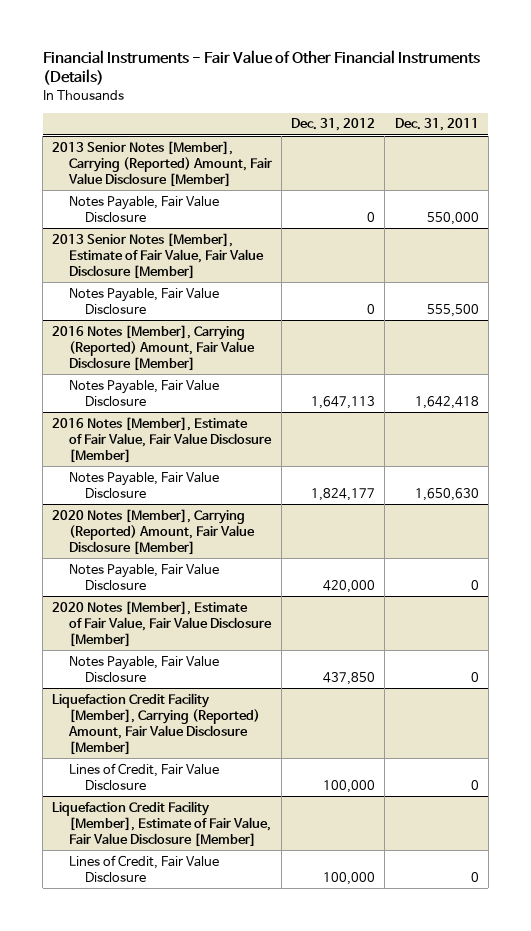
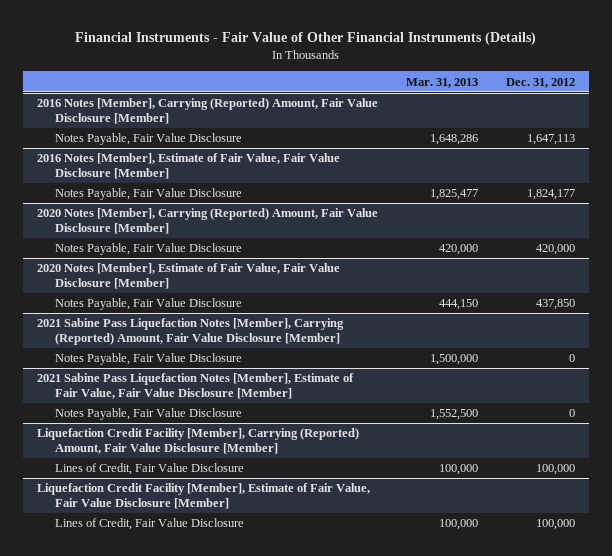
[394,118,479,132] Dec. 31, 2011 -> none
none -> [405,77,478,88] Mar. 31, 2013
[52,140,272,187] 2013 Senior Notes [Member], Carrying (Reported) Amount, Fair Value Disclosure [Member] -> none
[68,195,219,223] Notes Payable, Fair Value Disclosure -> none
[52,232,264,279] 2013 Senior Notes [Member], Estimate of Fair Value, Fair Value Disclosure [Member] -> none
[68,287,219,315] Notes Payable, Fair Value Disclosure -> none
none -> [37,318,345,346] 2021 Sabine Pass Liquefaction Notes [Member], Carrying (Reported) Amount, Fair Value Disclosure [Member]
none -> [54,353,242,366] Notes Payable, Fair Value Disclosure
none -> [37,373,355,400] 2021 Sabine Pass Liquefaction Notes [Member], Estimate of Fair Value, Fair Value Disclosure [Member]
none -> [54,408,242,421] Notes Payable, Fair Value Disclosure

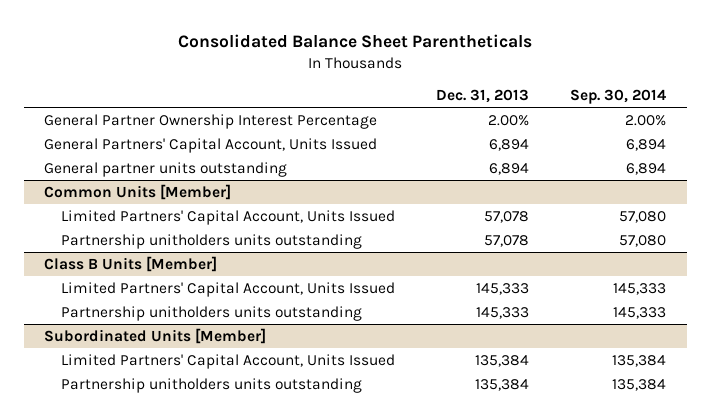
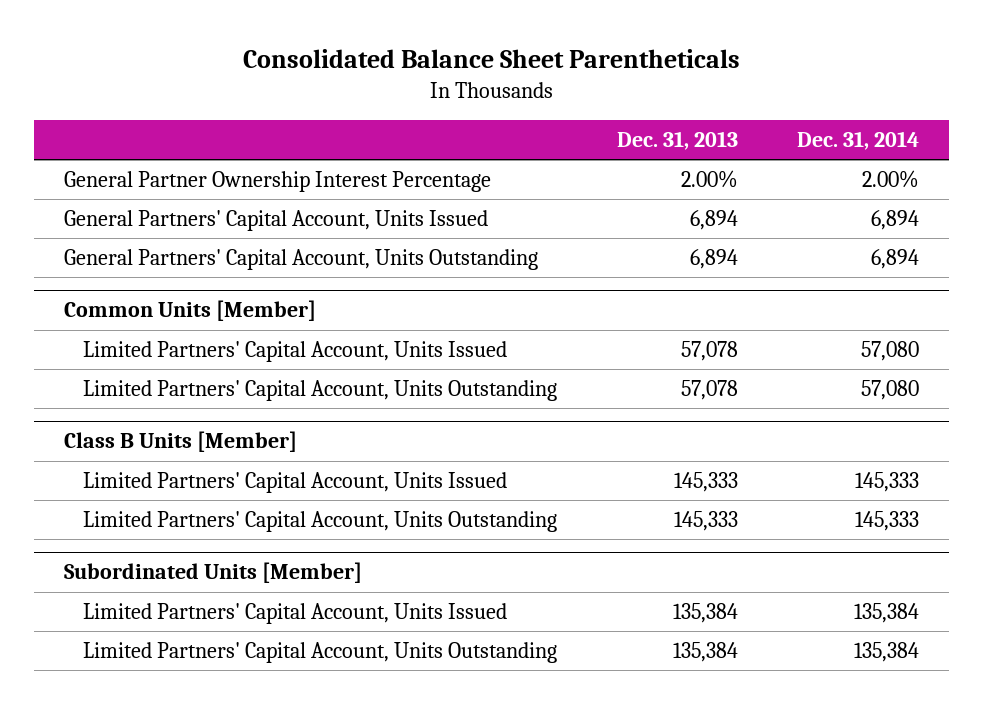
[570,89,667,105] Sep. 30, 2014 -> none
none -> [797,131,920,151] Dec. 31, 2014
[44,161,288,177] General partner units outstanding -> [63,249,538,271] General Partners' Capital Account, Units Outstanding
[60,233,362,249] Partnership unitholders units outstanding -> [83,380,558,402] Limited Partners' Capital Account, Units Outstanding
[60,305,362,321] Partnership unitholders units outstanding -> [83,511,558,533] Limited Partners' Capital Account, Units Outstanding
[60,377,362,393] Partnership unitholders units outstanding -> [83,642,558,664] Limited Partners' Capital Account, Units Outstanding

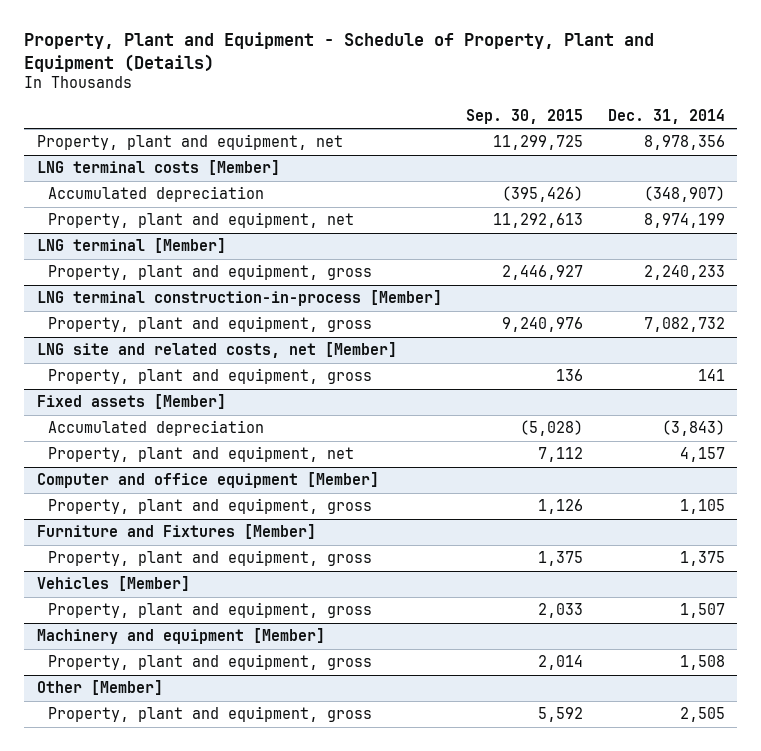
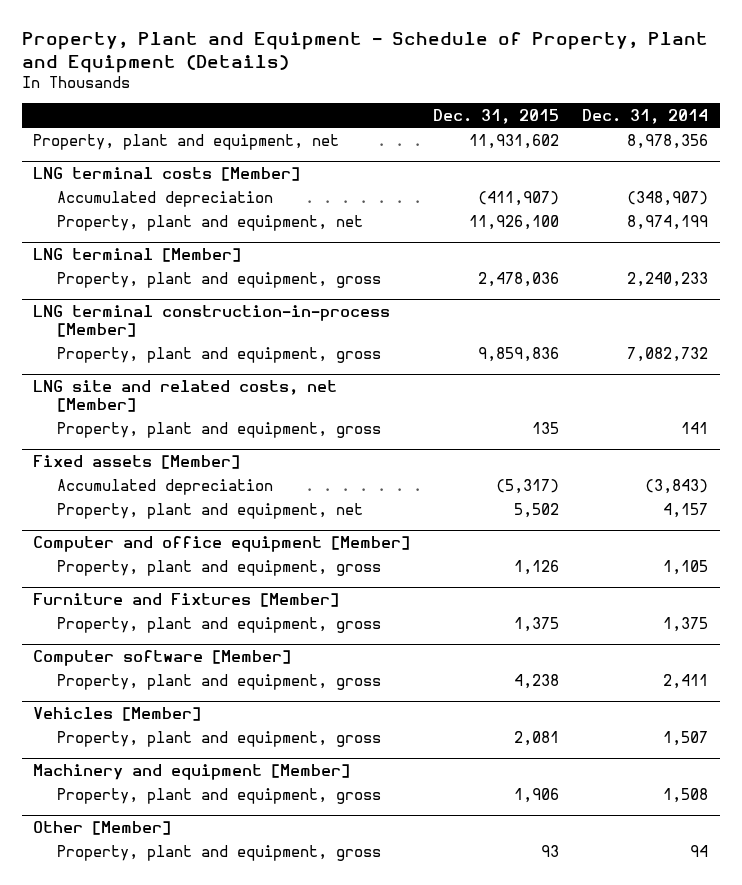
[466,108,584,124] Sep. 30, 2015 -> none
none -> [433,108,560,124] Dec. 31, 2015
none -> [33,649,292,666] Computer software [Member]
none -> [56,673,381,690] Property, plant and equipment, gross
[679,707,725,723] 2,505 -> [690,844,709,857] 94

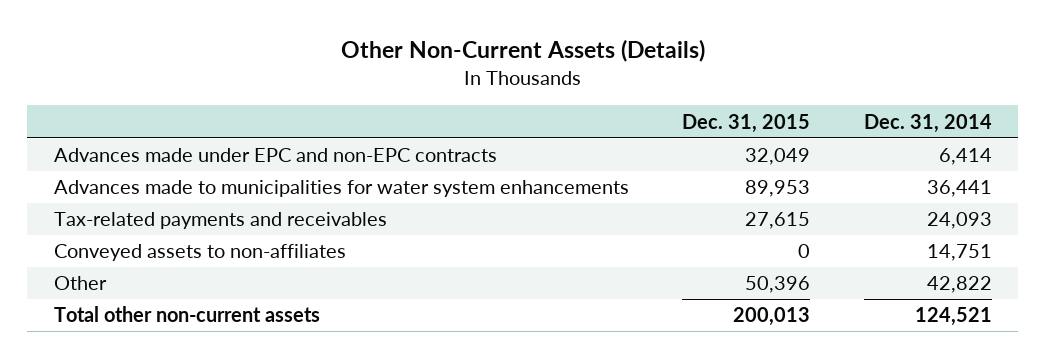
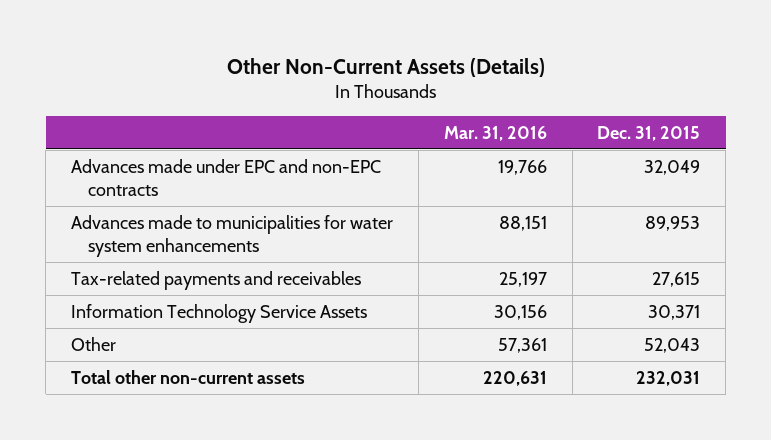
[863,113,992,133] Dec. 31, 2014 -> none
none -> [443,125,547,141] Mar. 31, 2016
[53,244,346,262] Conveyed assets to non-affiliates -> none
none -> [71,303,368,323] Information Technology Service Assets
[745,276,811,294] 50,396 -> [644,337,701,353] 52,043
[733,307,811,327] 200,013 -> [636,370,701,386] 232,031

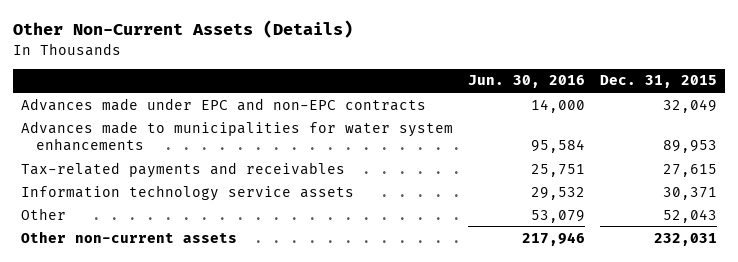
[443,125,547,141] Mar. 31, 2016 -> none
none -> [468,75,586,89] Jun. 30, 2016
[71,303,368,323] Information Technology Service Assets -> [20,184,354,201] Information technology service assets
[71,369,306,384] Total other non-current assets -> [20,230,237,243] Other non-current assets

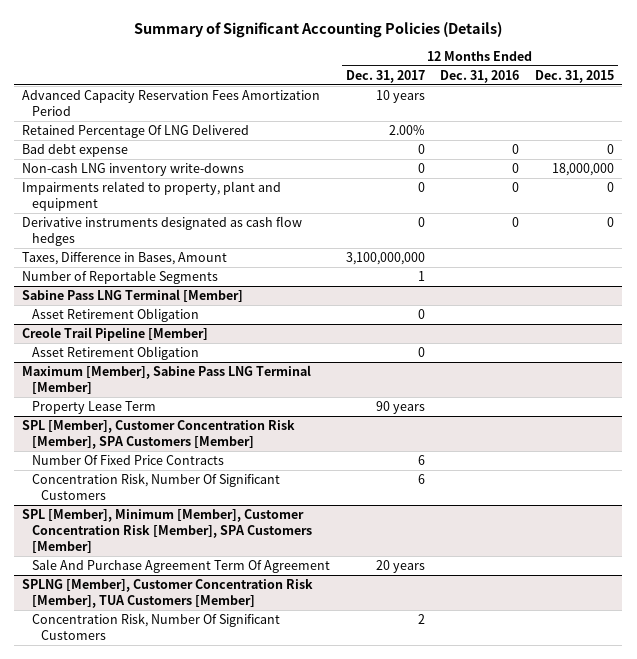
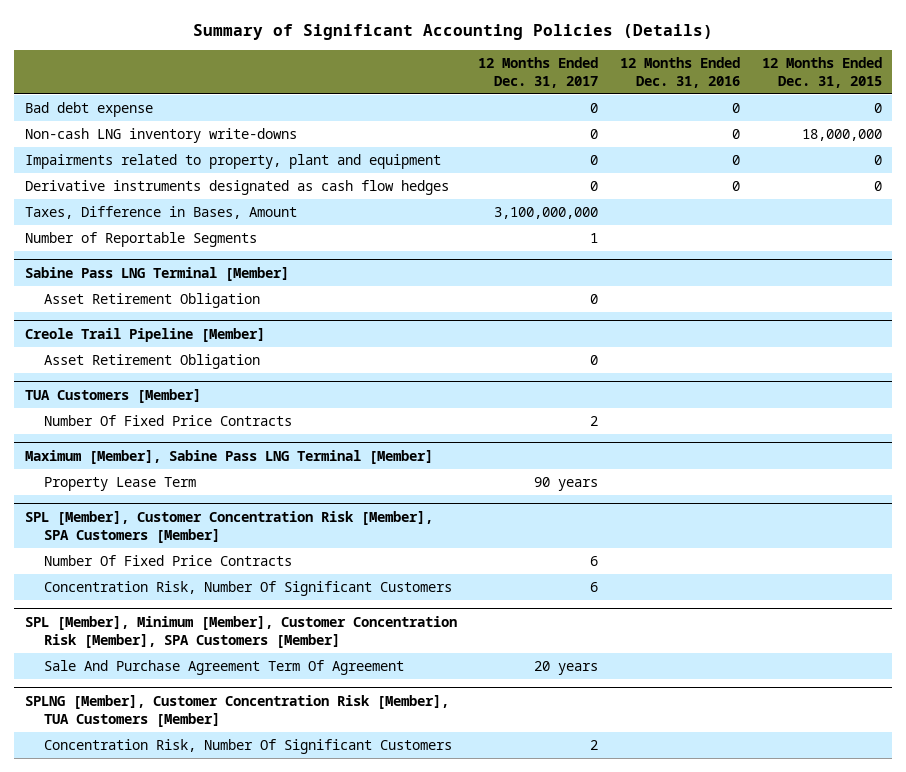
[22,90,321,117] Advanced Capacity Reservation Fees Amortization Period -> none
[22,124,250,139] Retained Percentage Of LNG Delivered -> none
none -> [24,389,201,404] TUA Customers [Member]
none -> [44,415,293,427] Number Of Fixed Price Contracts

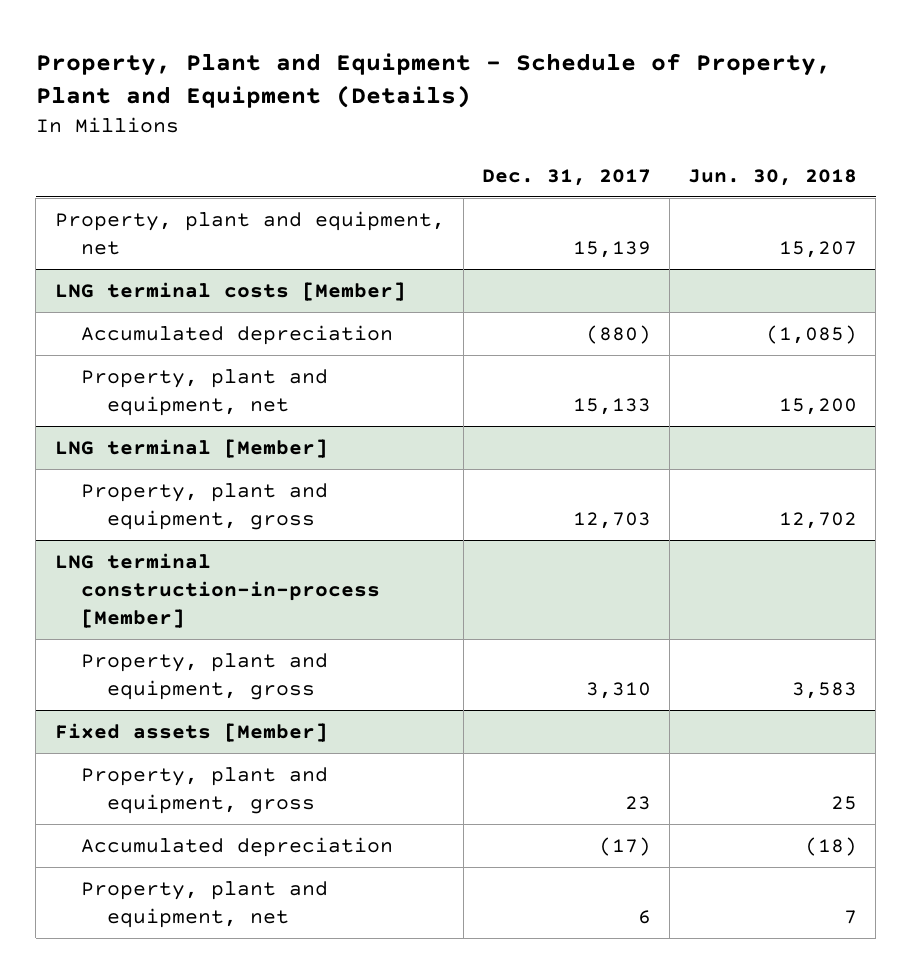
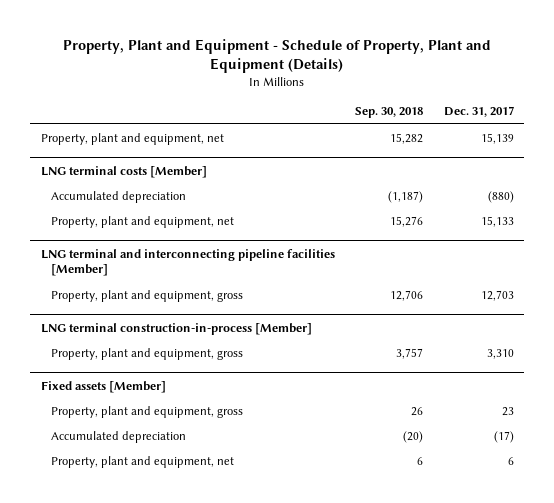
[688,168,858,186] Jun. 30, 2018 -> none
none -> [355,107,424,119] Sep. 30, 2018
[54,438,328,458] LNG terminal [Member] -> [40,248,335,277] LNG terminal and interconnecting pipeline facilities [Member]

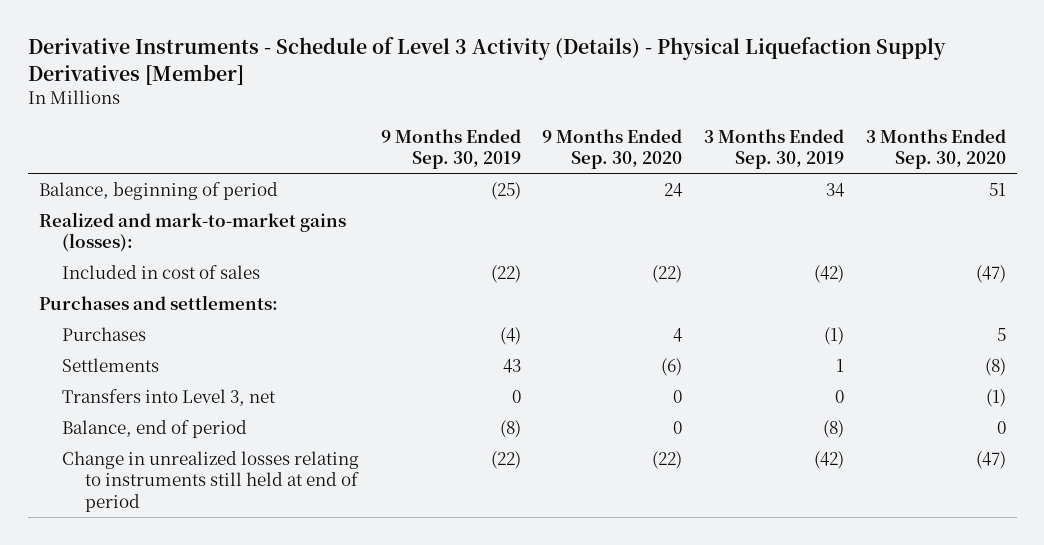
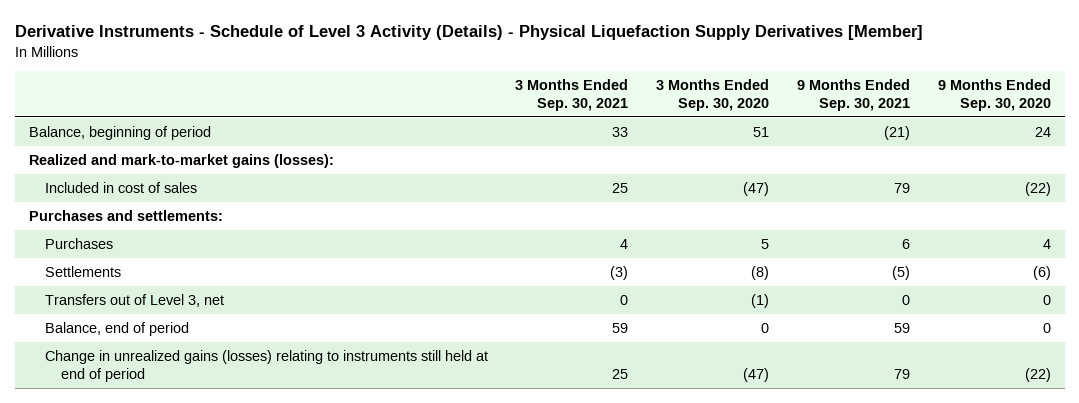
[380,128,521,170] 9 Months Ended Sep. 30, 2019 -> none
[704,128,845,170] 3 Months Ended Sep. 30, 2019 -> none
none -> [515,78,629,111] 3 Months Ended Sep. 30, 2021
none -> [796,78,910,111] 9 Months Ended Sep. 30, 2021
[61,388,276,406] Transfers into Level 3, net -> [44,293,224,307] Transfers out of Level 3, net
[61,450,359,512] Change in unrealized losses relating to instruments still held at end of period -> [44,349,488,382] Change in unrealized gains (losses) relating to instruments still held at end of period

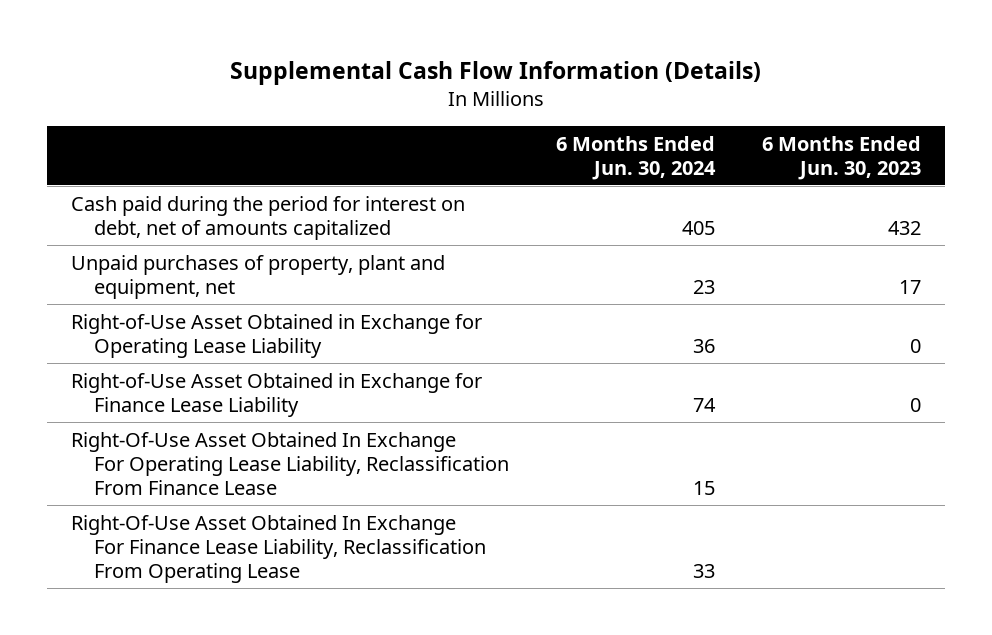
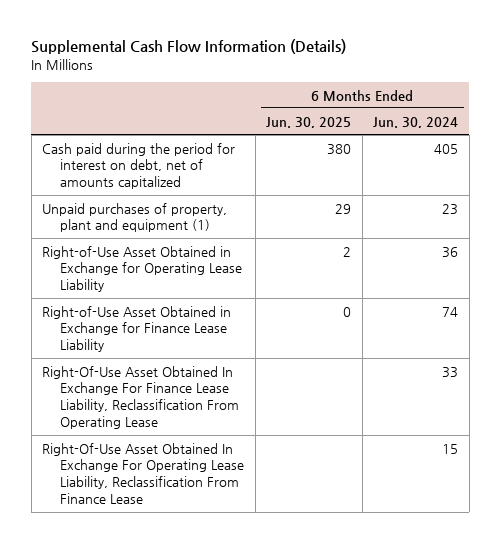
[762,135,922,180] 6 Months Ended Jun. 30, 2023 -> none
none -> [266,116,352,128] Jun. 30, 2025
[70,254,445,299] Unpaid purchases of property, plant and equipment, net -> [42,202,228,233] Unpaid purchases of property, plant and equipment (1)
[70,431,510,495] Right-Of-Use Asset Obtained In Exchange For Operating Lease Liability, Reclassification From Finance Lease -> [42,442,245,505] Right-Of-Use Asset Obtained In Exchange For Operating Lease Liability, Reclassification From Finance Lease

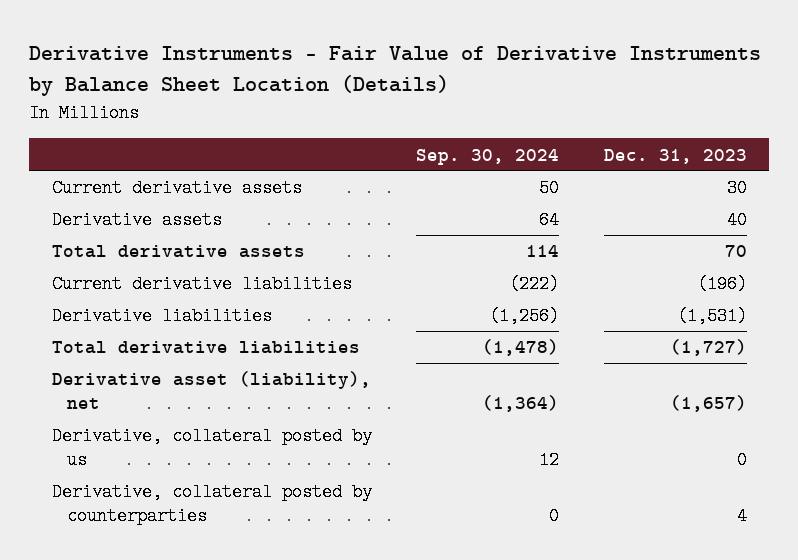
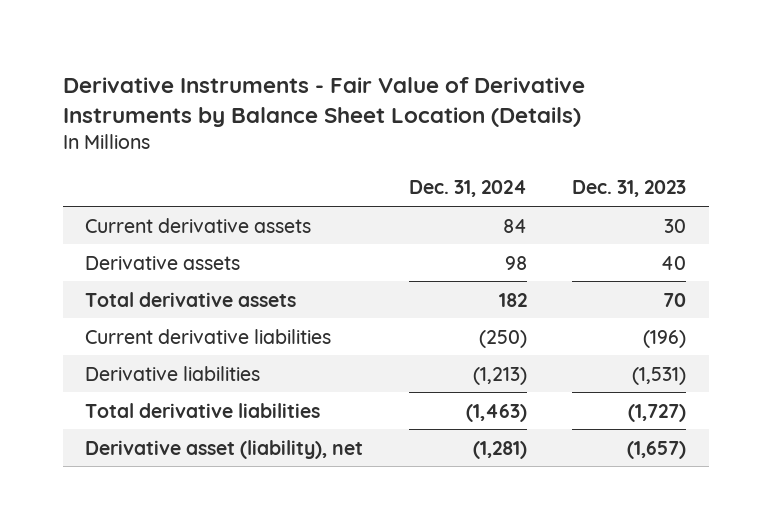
[416,148,560,165] Sep. 30, 2024 -> none
none -> [408,180,527,198] Dec. 31, 2024
[51,427,372,470] Derivative, collateral posted by us -> none
[51,483,372,526] Derivative, collateral posted by counterparties -> none

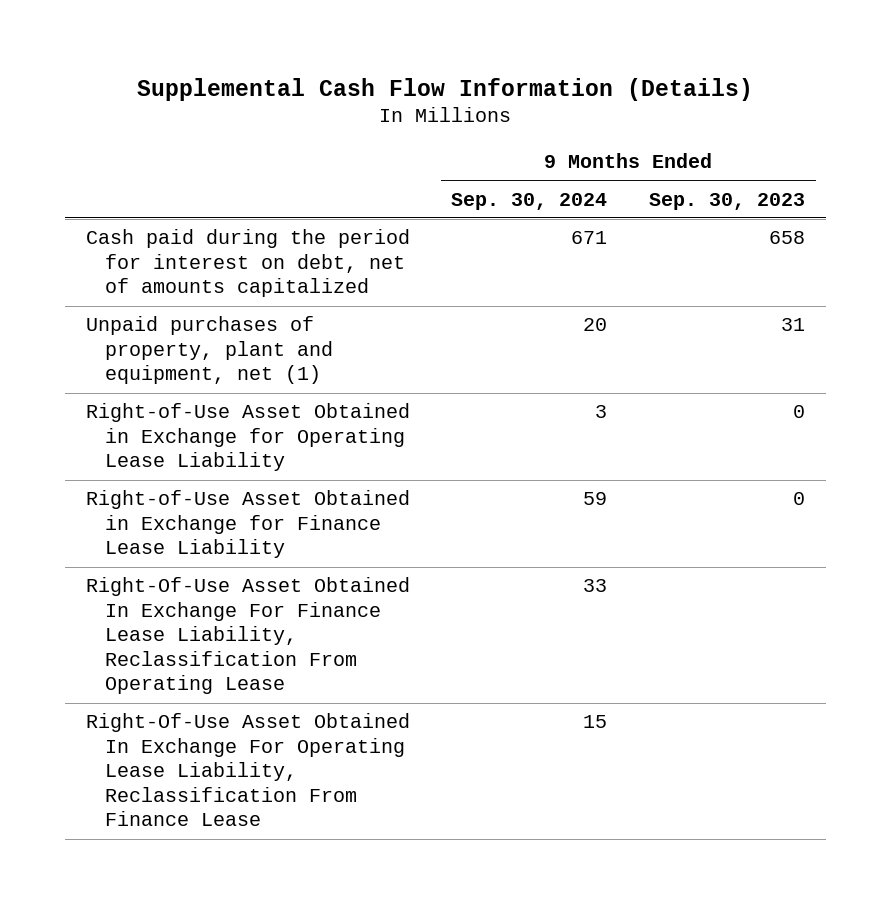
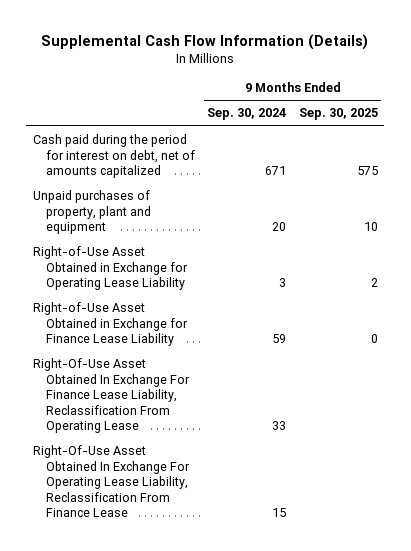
[649,192,806,210] Sep. 30, 2023 -> none
none -> [299,108,379,121] Sep. 30, 2025
[85,316,333,385] Unpaid purchases of property, plant and equipment, net (1) -> [32,190,151,235] Unpaid purchases of property, plant and equipment

